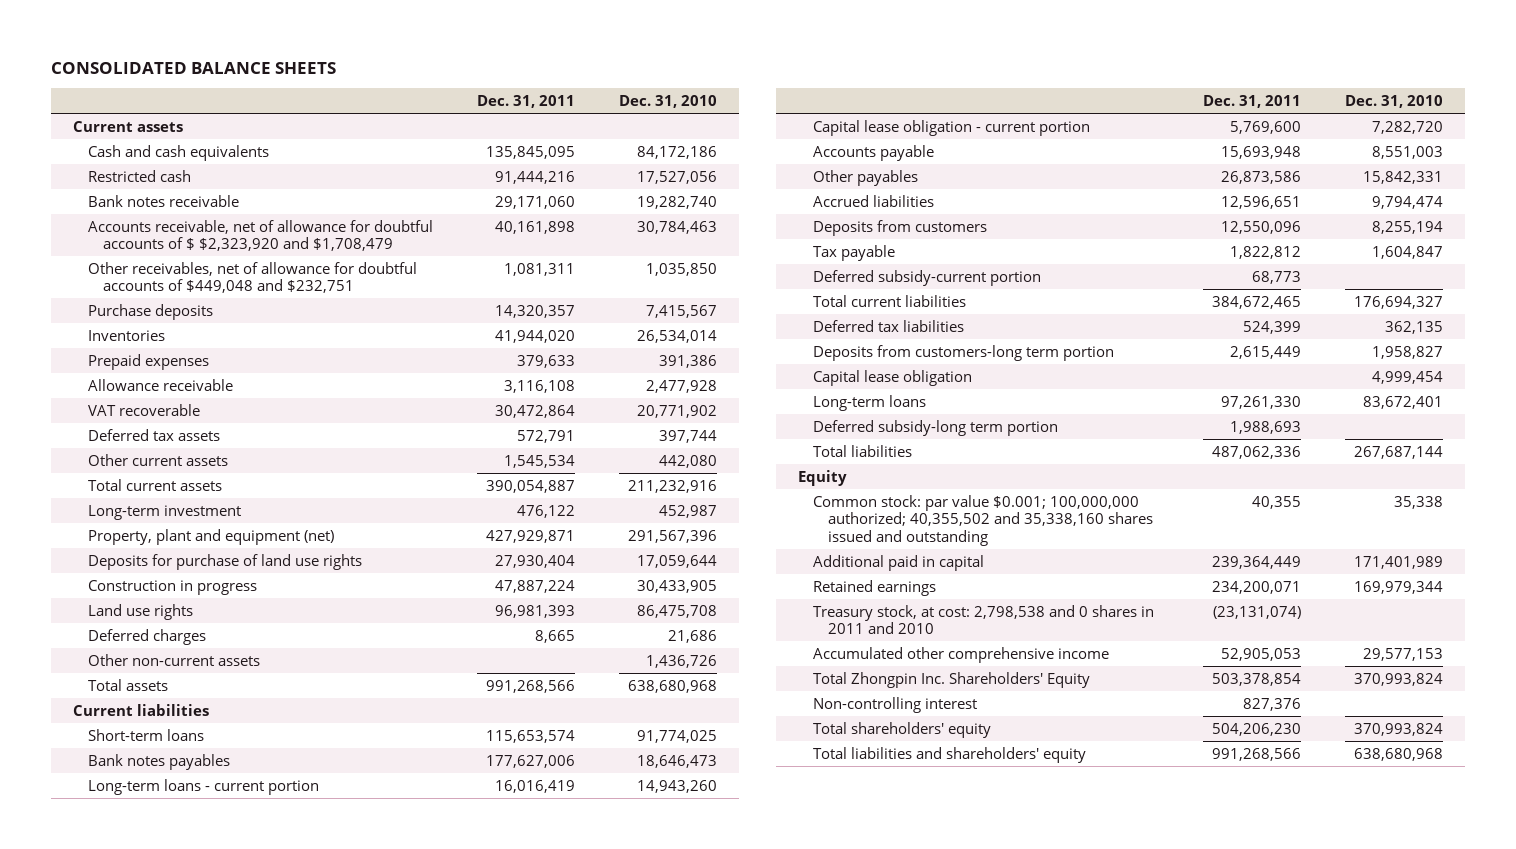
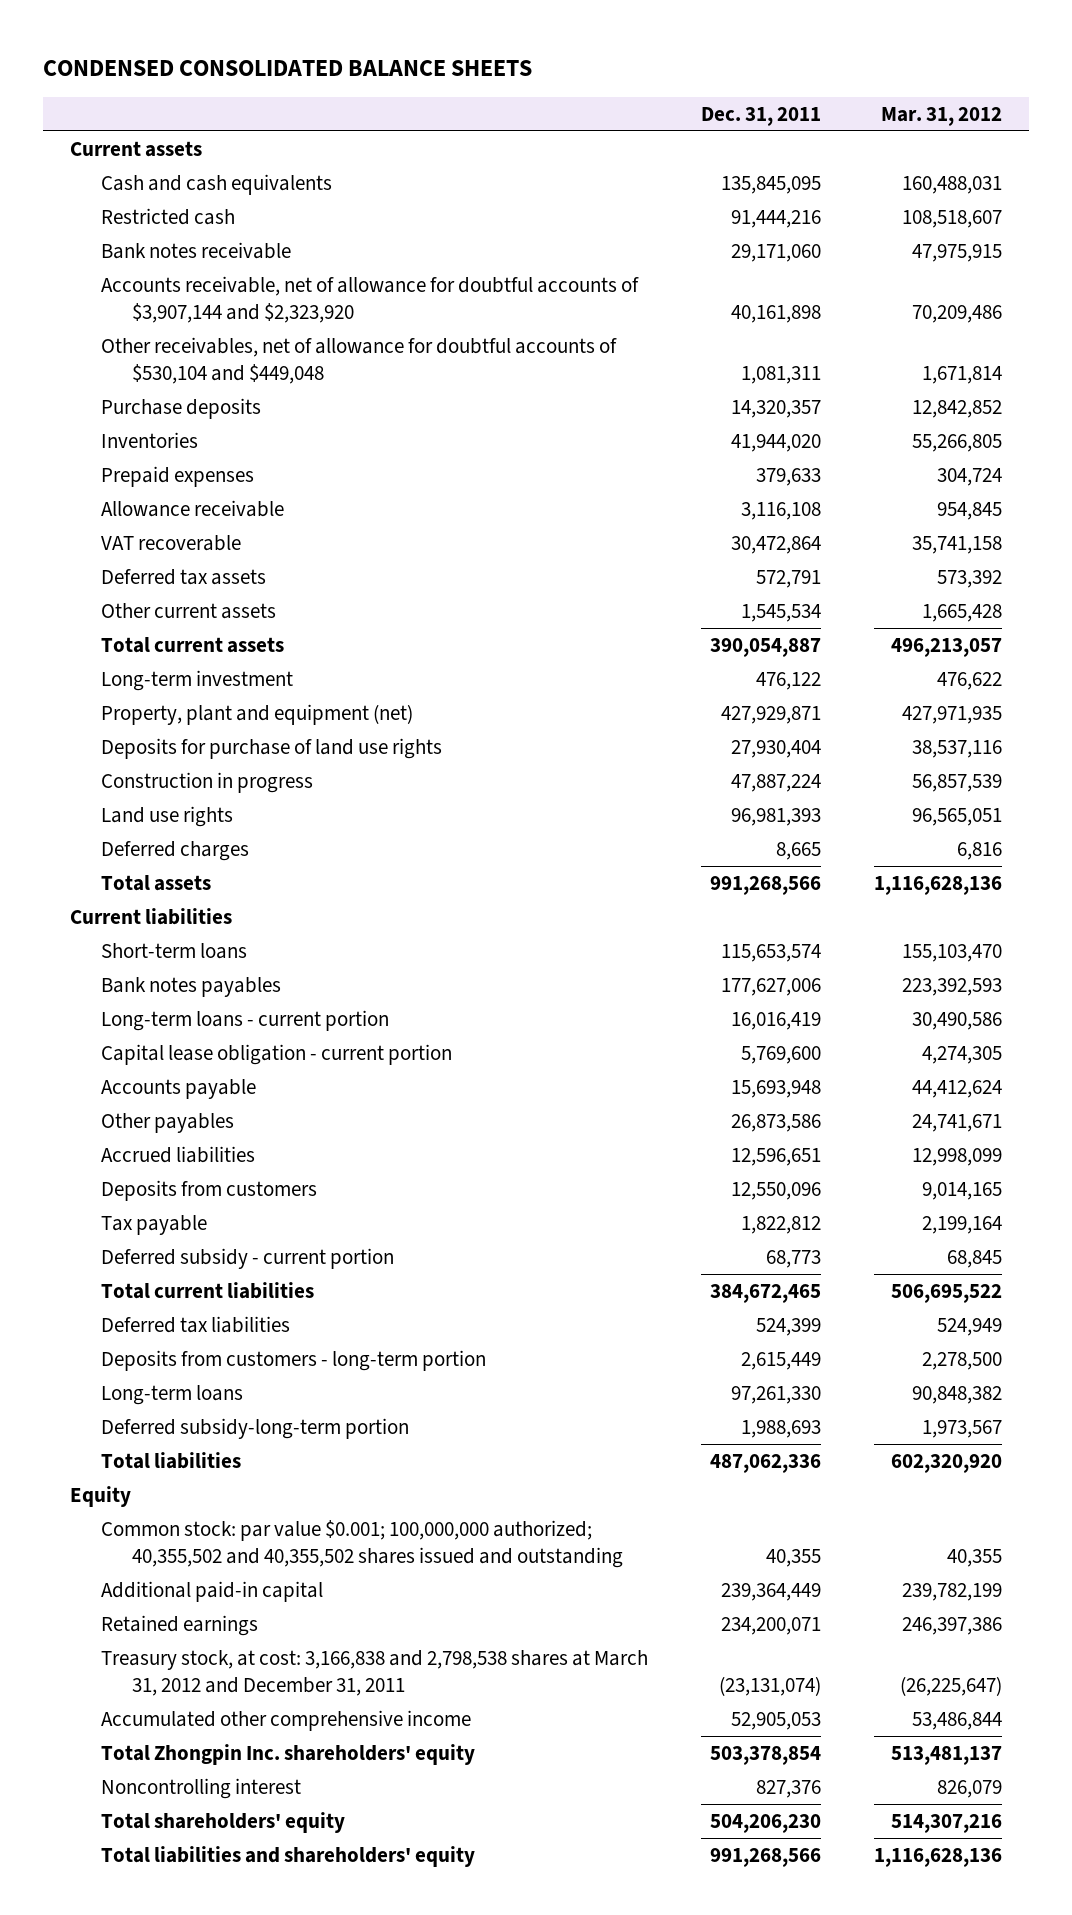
[50,61,336,74] CONSOLIDATED BALANCE SHEETS -> [43,59,533,76] CONDENSED CONSOLIDATED BALANCE SHEETS
[619,94,718,108] Dec. 31, 2010 -> none
none -> [881,106,1003,126] Mar. 31, 2012
[88,219,434,252] Accounts receivable, net of allowance for doubtful accounts of $ $2,323,920 and $1,708,479 -> [100,276,639,323] Accounts receivable, net of allowance for doubtful accounts of $3,907,144 and $2,323,920
[88,261,418,294] Other receivables, net of allowance for doubtful accounts of $449,048 and $232,751 -> [100,337,617,384] Other receivables, net of allowance for doubtful accounts of $530,104 and $449,048
[88,653,261,666] Other non-current assets -> none
[813,269,1042,286] Deferred subsidy-current portion -> [100,1248,394,1270] Deferred subsidy - current portion
[813,369,973,386] Capital lease obligation -> none
[813,344,1115,361] Deposits from customers-long term portion -> [100,1350,486,1372] Deposits from customers - long-term portion
[813,419,1059,436] Deferred subsidy-long term portion -> [100,1418,409,1440] Deferred subsidy-long-term portion
[813,494,1154,546] Common stock: par value $0.001; 100,000,000 authorized; 40,355,502 and 35,338,160 shares issued and outstanding -> [100,1520,623,1568] Common stock: par value $0.001; 100,000,000 authorized; 40,355,502 and 40,355,502 shares issued and outstanding
[813,554,985,571] Additional paid in capital -> [100,1581,323,1603] Additional paid-in capital
[813,604,1155,635] Treasury stock, at cost: 2,798,538 and 0 shares in 2011 and 2010 -> [100,1650,648,1696] Treasury stock, at cost: 3,166,838 and 2,798,538 shares at March 31, 2012 and December 31, 2011
[813,671,1091,688] Total Zhongpin Inc. Shareholders' Equity -> [100,1744,475,1766] Total Zhongpin Inc. shareholders' equity
[813,696,978,713] Non-controlling interest -> [100,1778,301,1800] Noncontrolling interest

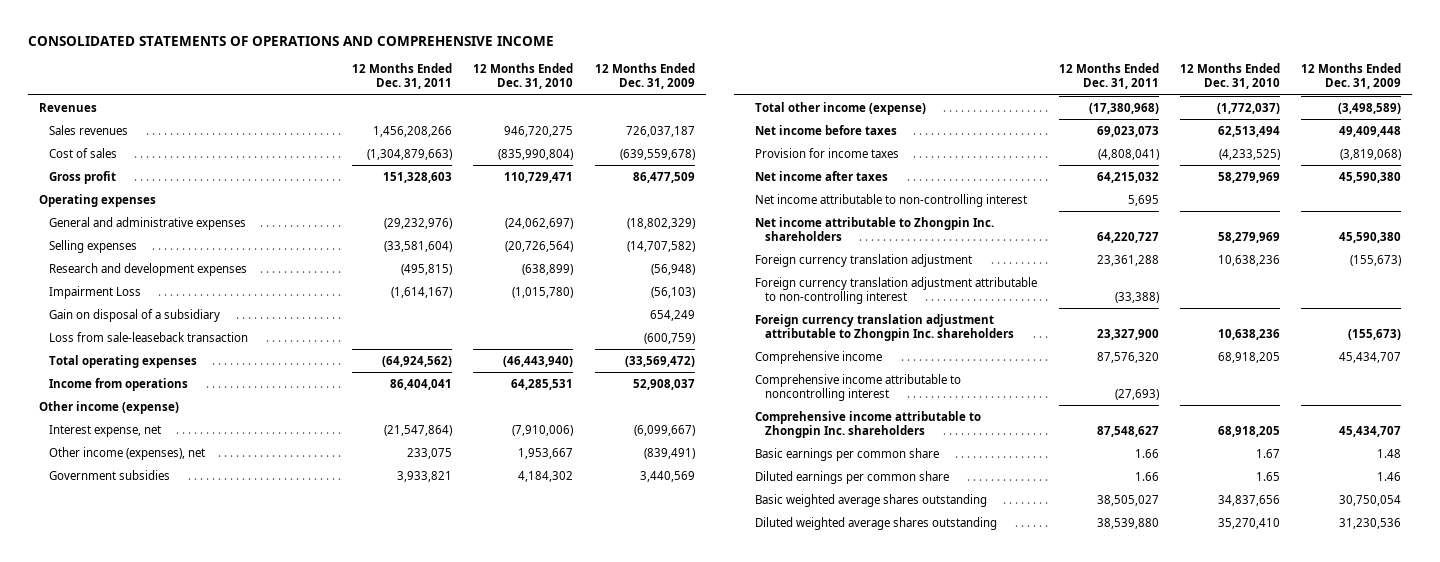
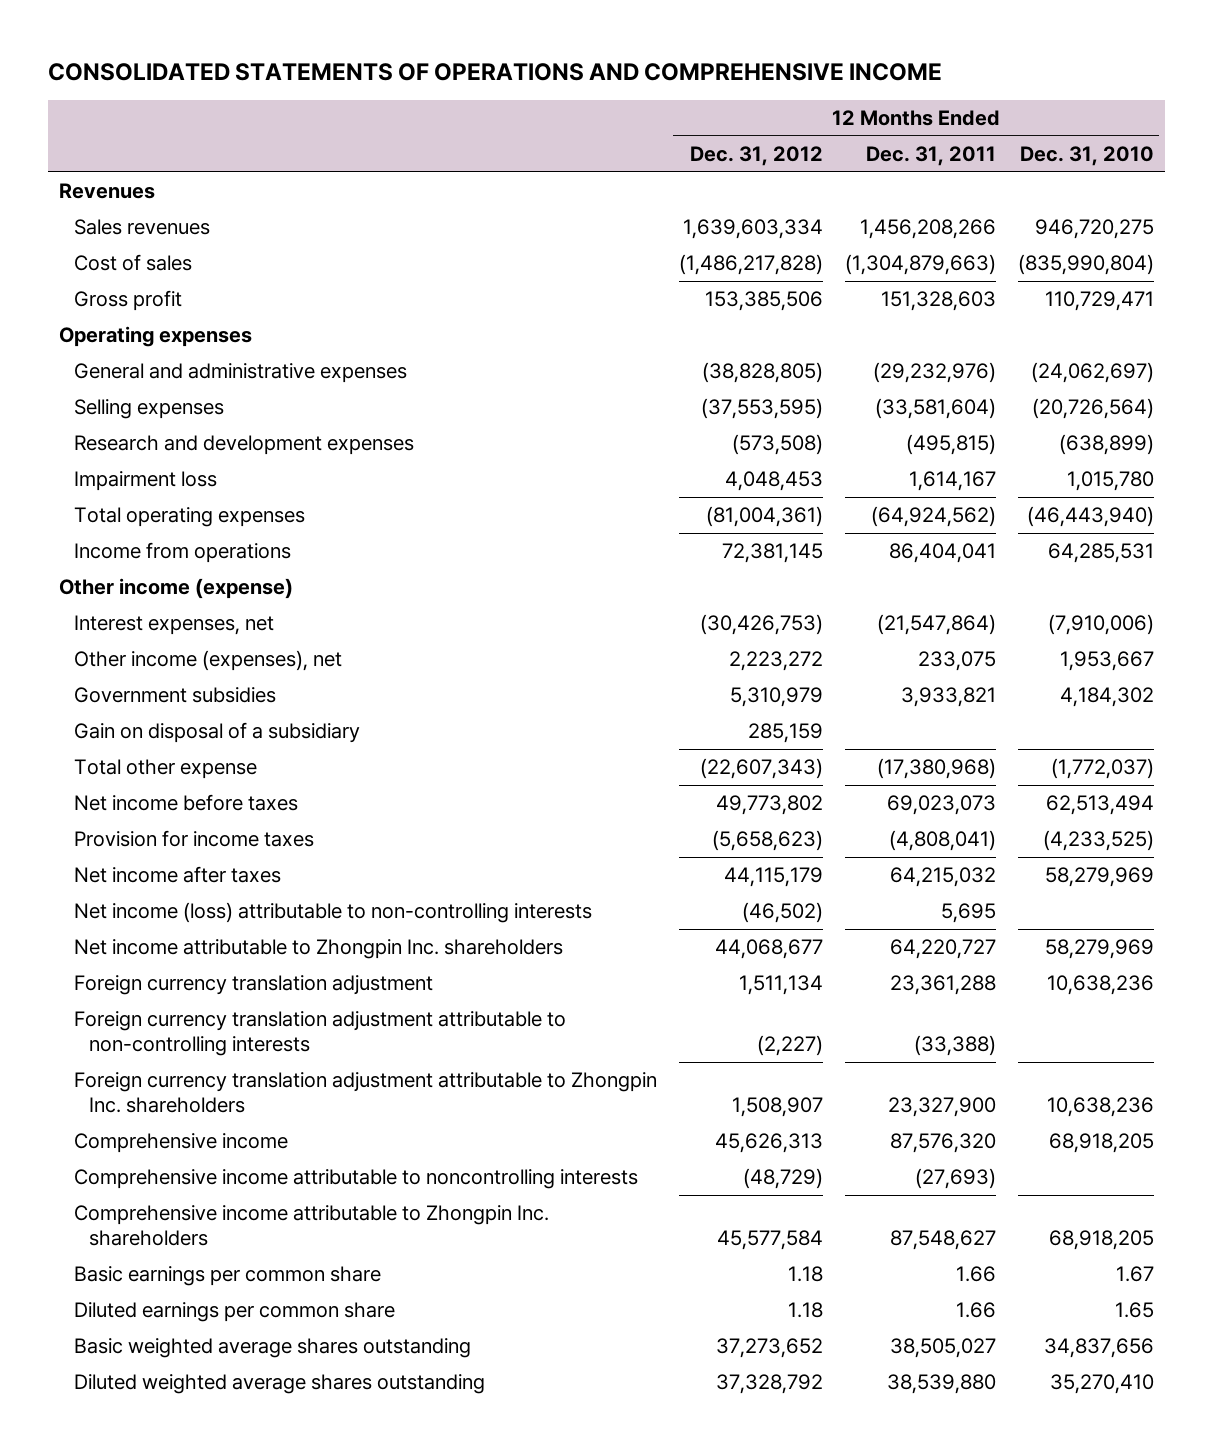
[594,63,695,90] 12 Months Ended Dec. 31, 2009 -> none
none -> [689,146,823,167] Dec. 31, 2012
[48,331,248,342] Loss from sale-leaseback transaction -> none
[48,285,141,299] Impairment Loss -> [73,471,217,492] Impairment loss
[390,286,452,298] (1,614,167) -> [908,471,996,492] 1,614,167
[512,286,574,298] (1,015,780) -> [1066,471,1154,492] 1,015,780
[48,424,161,437] Interest expense, net -> [73,615,274,636] Interest expenses, net
[48,308,220,322] Gain on disposal of a subsidiary -> [73,722,360,744] Gain on disposal of a subsidiary
[755,101,927,115] Total other income (expense) -> [73,759,257,780] Total other expense
[755,193,1028,207] Net income attributable to non-controlling interest -> [73,902,592,924] Net income (loss) attributable to non-controlling interests
[755,276,1038,304] Foreign currency translation adjustment attributable to non-controlling interest -> [73,1011,566,1057] Foreign currency translation adjustment attributable to non-controlling interests
[755,373,962,401] Comprehensive income attributable to noncontrolling interest -> [73,1169,638,1190] Comprehensive income attributable to noncontrolling interests

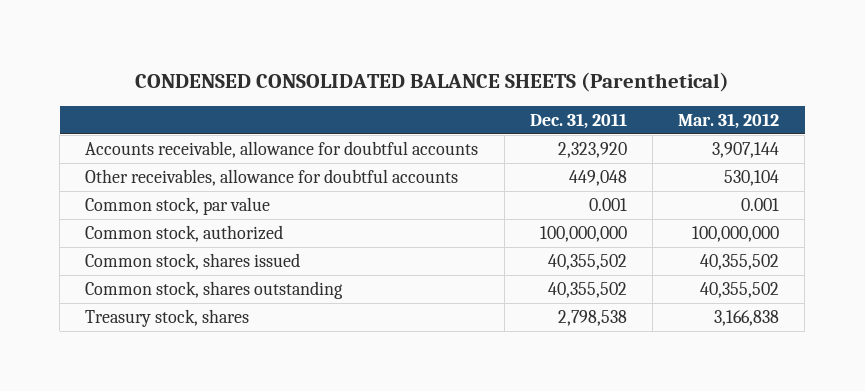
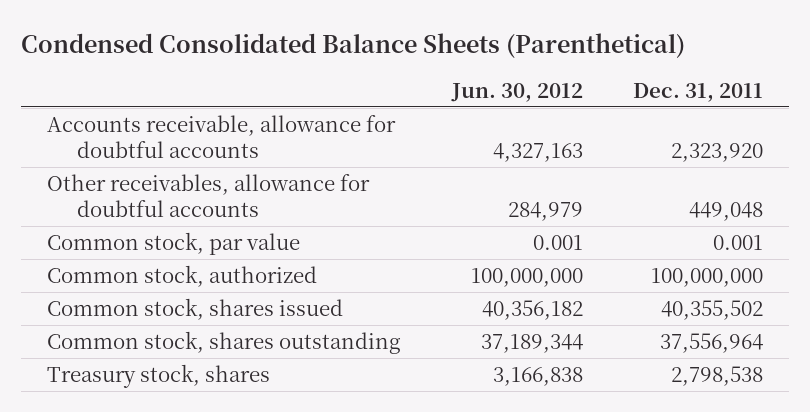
[135,71,730,92] CONDENSED CONSOLIDATED BALANCE SHEETS (Parenthetical) -> [21,33,686,59] Condensed Consolidated Balance Sheets (Parenthetical)
[678,112,780,129] Mar. 31, 2012 -> none
none -> [450,82,583,102] Jun. 30, 2012
[547,282,627,299] 40,355,502 -> [660,333,764,354] 37,556,964

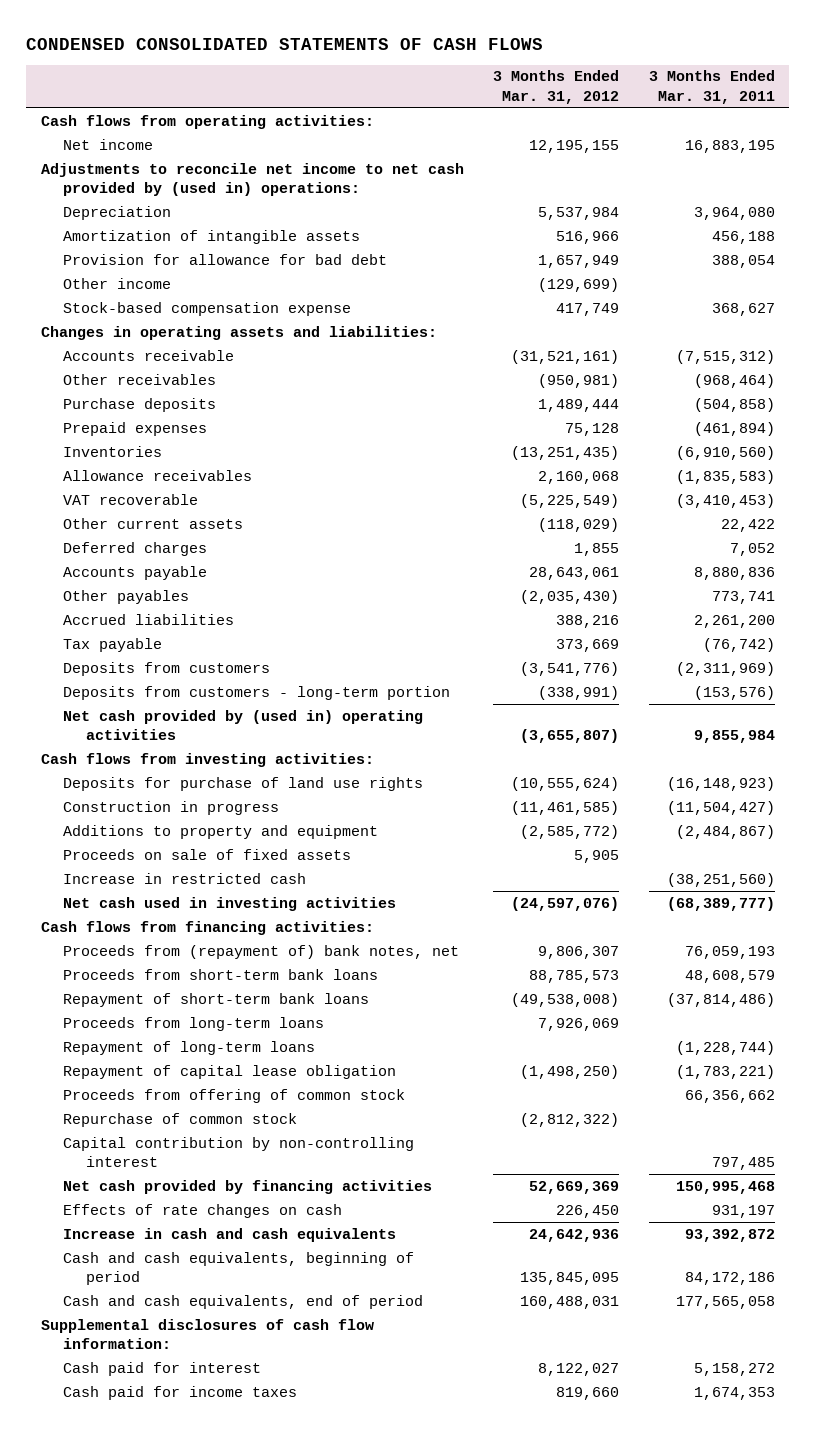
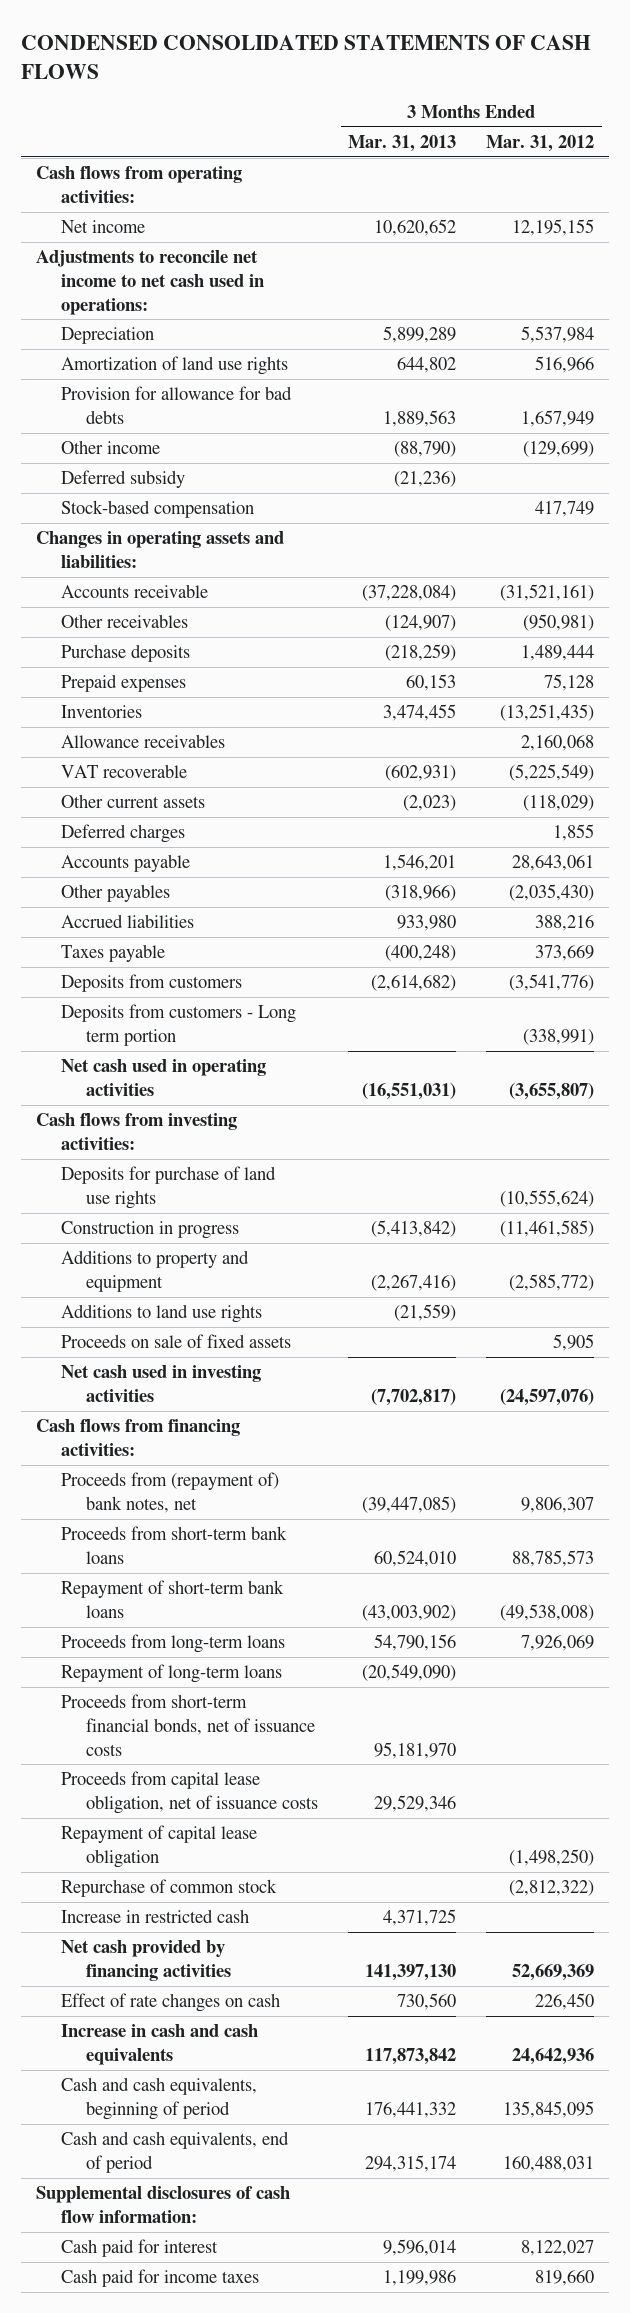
[648,70,775,104] 3 Months Ended Mar. 31, 2011 -> none
none -> [348,134,457,152] Mar. 31, 2013
[40,162,464,197] Adjustments to reconcile net income to net cash provided by (used in) operations: -> [35,249,264,315] Adjustments to reconcile net income to net cash used in operations:
[63,229,361,244] Amortization of intangible assets -> [60,355,288,375] Amortization of land use rights
[63,253,388,265] Provision for allowance for bad debt -> [60,385,292,424] Provision for allowance for bad debts
none -> [60,469,185,488] Deferred subsidy
[63,301,352,316] Stock-based compensation expense -> [60,499,254,518] Stock-based compensation
[63,637,163,652] Tax payable -> [60,943,165,962] Taxes payable
[63,685,451,700] Deposits from customers - long-term portion -> [60,1003,296,1046] Deposits from customers - Long term portion
[63,709,424,741] Net cash provided by (used in) operating activities -> [60,1058,266,1096] Net cash used in operating activities
none -> [60,1303,262,1323] Additions to land use rights
none -> [60,1693,316,1756] Proceeds from short-term financial bonds, net of issuance costs
none -> [60,1770,319,1814] Proceeds from capital lease obligation, net of issuance costs
[63,1088,406,1103] Proceeds from offering of common stock -> none
[63,1136,415,1168] Capital contribution by non-controlling interest -> none
[63,872,307,884] Increase in restricted cash -> [60,1908,249,1923] Increase in restricted cash
[63,1203,343,1218] Effects of rate changes on cash -> [60,1992,280,2012] Effect of rate changes on cash

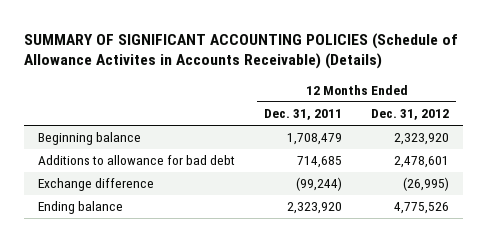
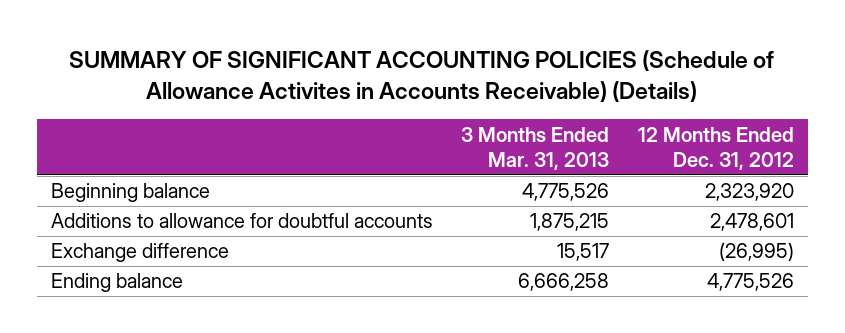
[264,109,343,121] Dec. 31, 2011 -> none
none -> [461,126,610,170] 3 Months Ended Mar. 31, 2013
[38,155,236,166] Additions to allowance for bad debt -> [51,213,434,229] Additions to allowance for doubtful accounts

